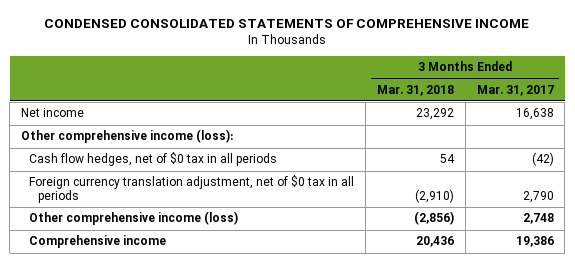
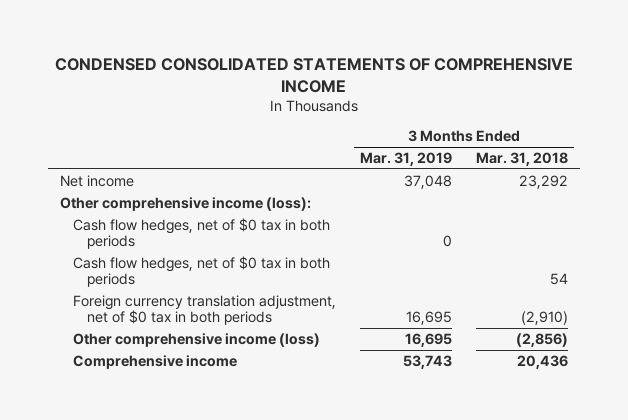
[476,84,554,96] Mar. 31, 2017 -> none
none -> [360,152,453,167] Mar. 31, 2019
none -> [73,217,331,250] Cash flow hedges, net of $0 tax in both periods
[29,152,278,167] Cash flow hedges, net of $0 tax in all periods -> [73,255,331,288] Cash flow hedges, net of $0 tax in both periods
[29,175,355,204] Foreign currency translation adjustment, net of $0 tax in all periods -> [73,294,337,326] Foreign currency translation adjustment, net of $0 tax in both periods

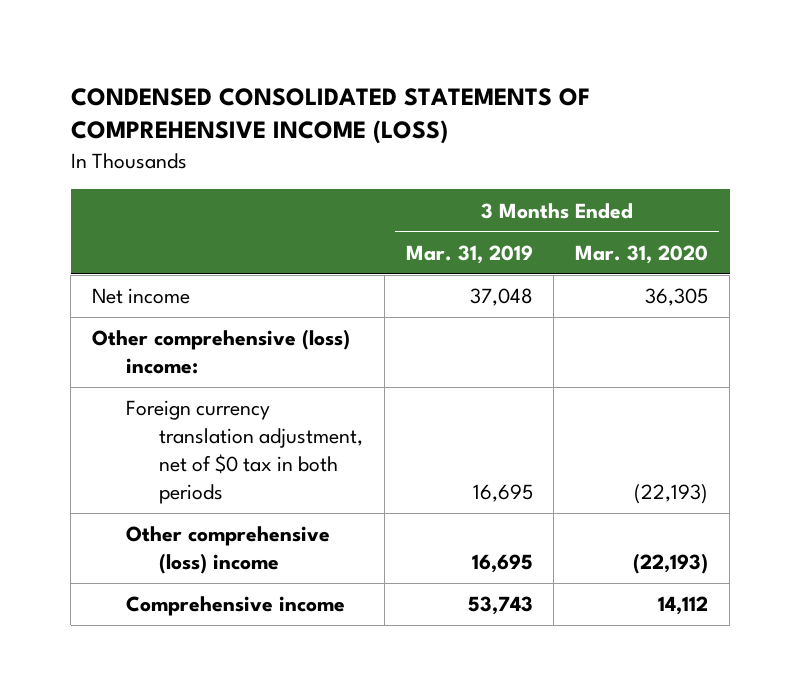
[55,57,574,94] CONDENSED CONSOLIDATED STATEMENTS OF COMPREHENSIVE INCOME -> [70,87,590,145] CONDENSED CONSOLIDATED STATEMENTS OF COMPREHENSIVE INCOME (LOSS)
[476,152,569,167] Mar. 31, 2018 -> none
none -> [575,244,709,264] Mar. 31, 2020
[73,217,331,250] Cash flow hedges, net of $0 tax in both periods -> none
[73,255,331,288] Cash flow hedges, net of $0 tax in both periods -> none
[59,196,311,211] Other comprehensive income (loss): -> [92,329,351,375] Other comprehensive (loss) income:
[73,332,321,347] Other comprehensive income (loss) -> [125,526,330,575] Other comprehensive (loss) income

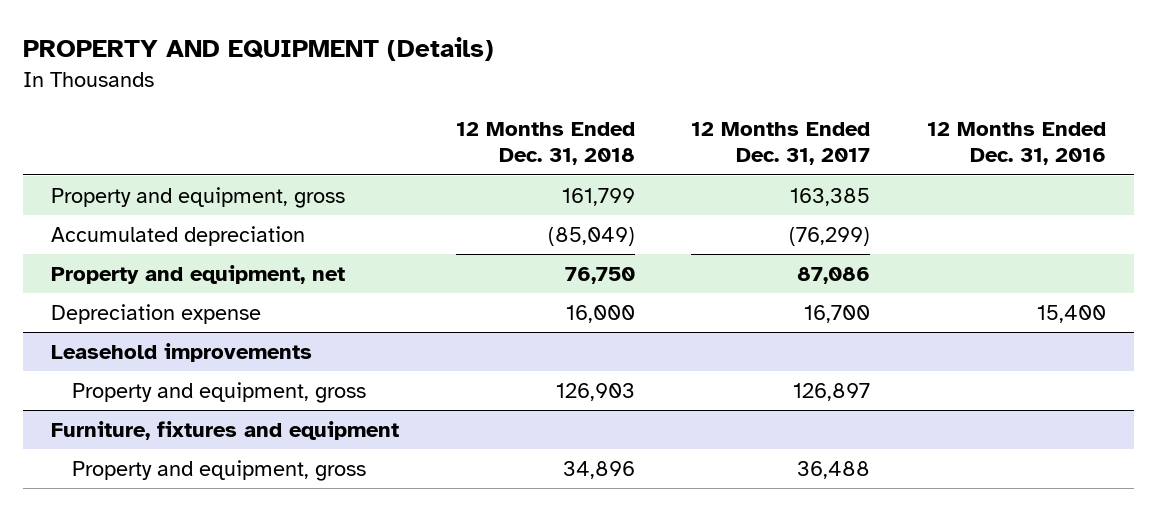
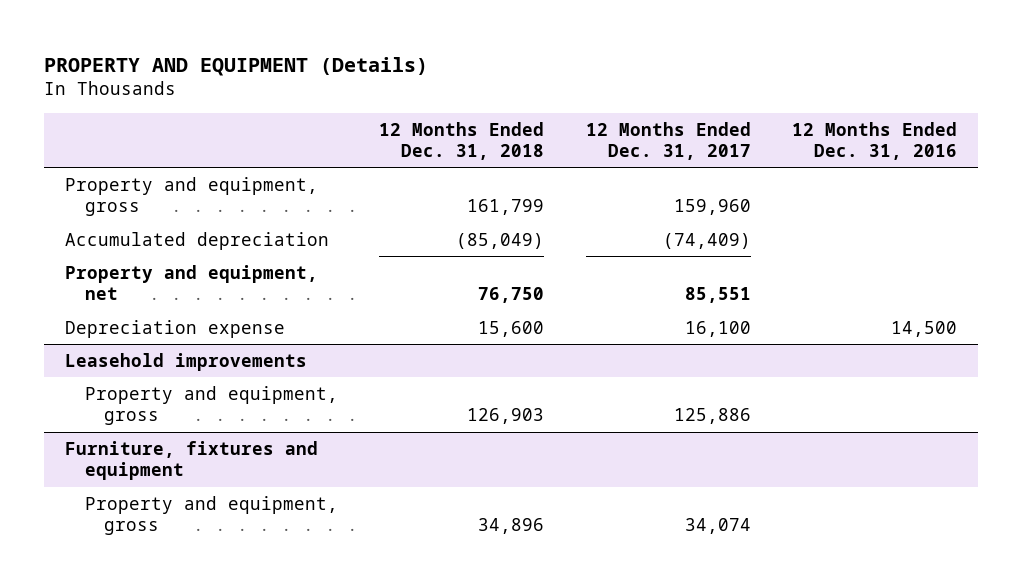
[790,188,871,207] 163,385 -> [673,199,751,216] 159,960
[789,227,871,247] (76,299) -> [662,232,751,249] (74,409)
[797,267,871,285] 87,086 -> [684,287,751,304] 85,551
[565,305,635,324] 16,000 -> [478,320,545,337] 15,600
[804,305,871,324] 16,700 -> [684,320,751,337] 16,100
[1036,305,1106,324] 15,400 -> [891,320,958,337] 14,500
[793,383,871,402] 126,897 -> [673,408,751,425] 125,886
[797,461,871,480] 36,488 -> [684,518,751,535] 34,074

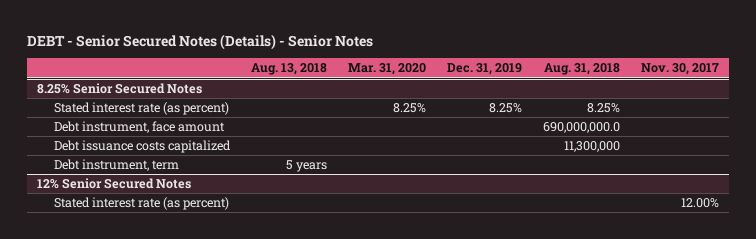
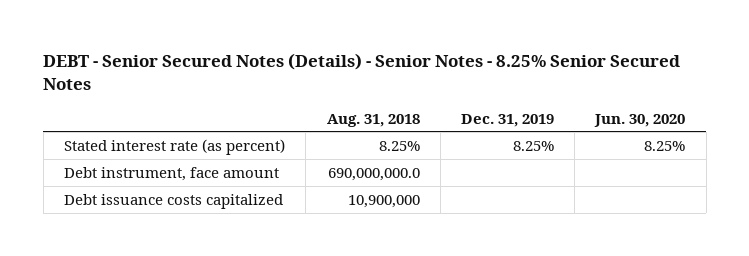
[26,33,373,50] DEBT - Senior Secured Notes (Details) - Senior Notes -> [43,52,681,90] DEBT - Senior Secured Notes (Details) - Senior Notes - 8.25% Senior Secured Notes
[250,63,327,76] Aug. 13, 2018 -> none
[347,63,426,76] Mar. 31, 2020 -> none
[640,63,719,76] Nov. 30, 2017 -> none
none -> [594,113,686,127] Jun. 30, 2020
[37,83,203,95] 8.25% Senior Secured Notes -> none
[53,159,179,172] Debt instrument, term -> none
[37,178,192,190] 12% Senior Secured Notes -> none
[53,197,229,211] Stated interest rate (as percent) -> none
[563,141,620,153] 11,300,000 -> [347,194,420,208] 10,900,000

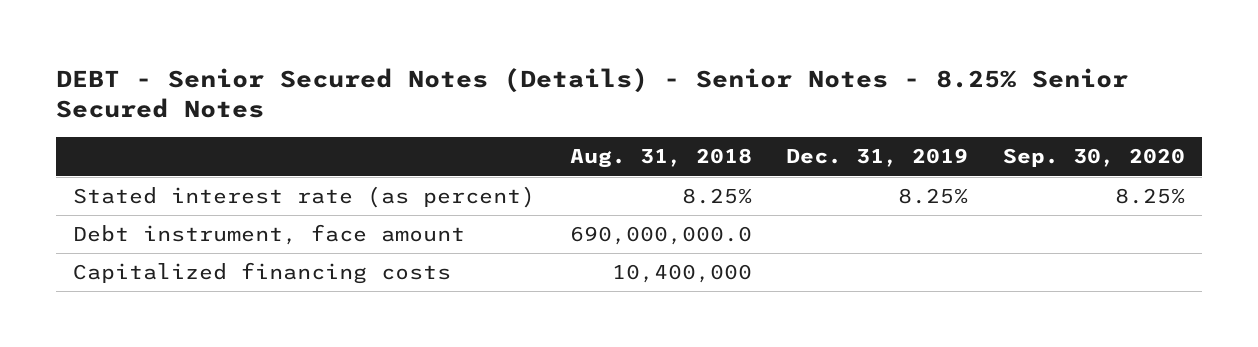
[594,113,686,127] Jun. 30, 2020 -> none
none -> [1003,148,1186,168] Sep. 30, 2020
[64,193,284,209] Debt issuance costs capitalized -> [73,262,452,285] Capitalized financing costs
[347,194,420,208] 10,900,000 -> [611,264,752,284] 10,400,000

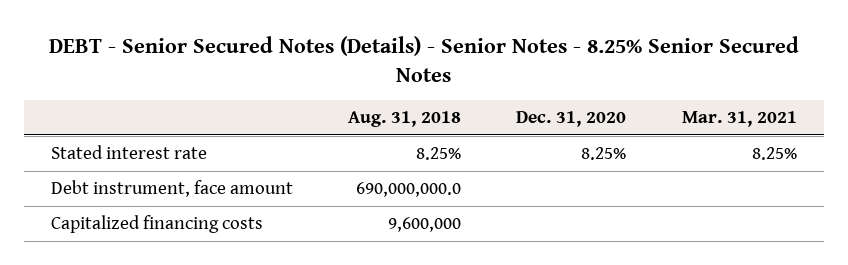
[786,148,969,168] Dec. 31, 2019 -> none
[1003,148,1186,168] Sep. 30, 2020 -> none
none -> [516,111,627,128] Dec. 31, 2020
none -> [681,111,797,128] Mar. 31, 2021
[73,186,536,209] Stated interest rate (as percent) -> [51,145,208,160] Stated interest rate
[611,264,752,284] 10,400,000 -> [388,217,462,233] 9,600,000

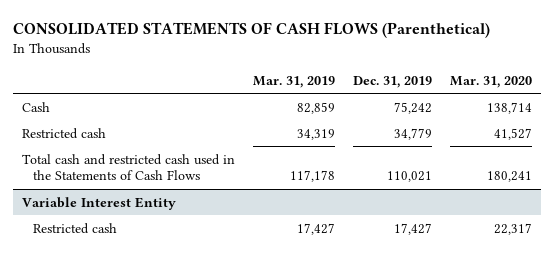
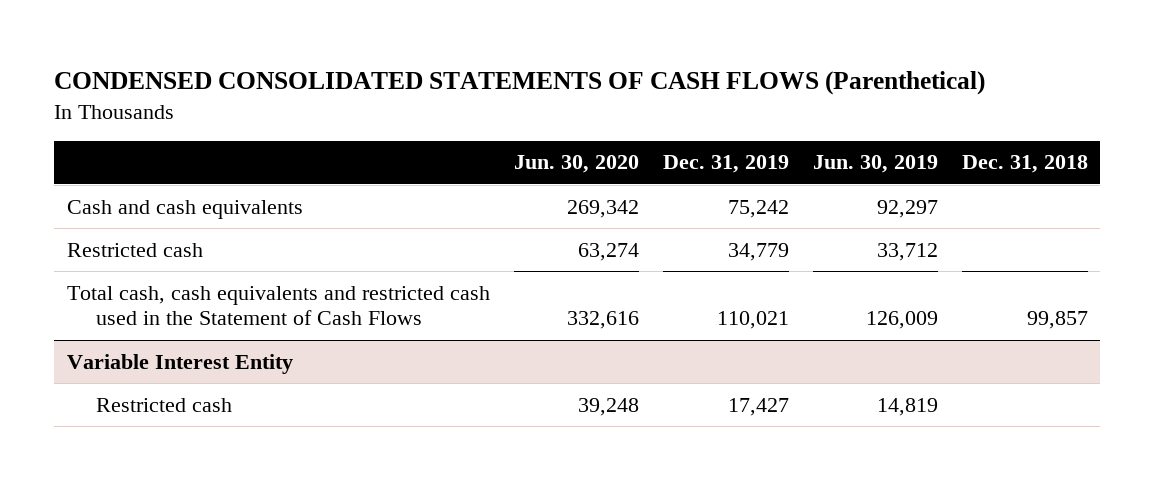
[12,22,490,39] CONSOLIDATED STATEMENTS OF CASH FLOWS (Parenthetical) -> [54,70,986,95] CONDENSED CONSOLIDATED STATEMENTS OF CASH FLOWS (Parenthetical)
[252,75,335,88] Mar. 31, 2019 -> none
[449,75,532,88] Mar. 31, 2020 -> none
none -> [513,155,639,174] Jun. 30, 2020
none -> [813,155,939,174] Jun. 30, 2019
none -> [962,155,1089,174] Dec. 31, 2018
[21,101,50,112] Cash -> [66,199,303,219] Cash and cash equivalents
[21,153,235,180] Total cash and restricted cash used in the Statements of Cash Flows -> [66,285,490,326] Total cash, cash equivalents and restricted cash used in the Statement of Cash Flows

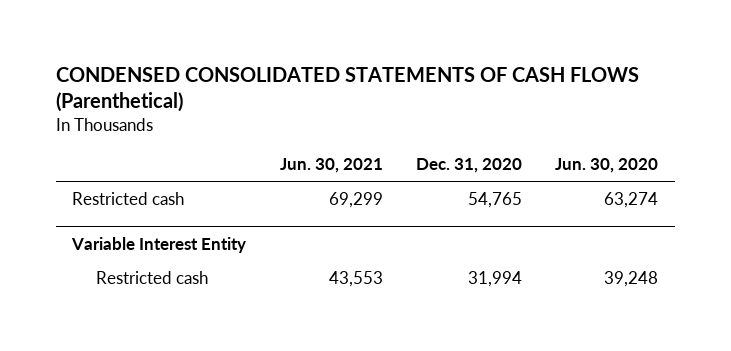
[662,155,789,174] Dec. 31, 2019 -> none
[813,155,939,174] Jun. 30, 2019 -> none
[962,155,1089,174] Dec. 31, 2018 -> none
none -> [279,158,383,174] Jun. 30, 2021
none -> [415,158,522,174] Dec. 31, 2020
[66,199,303,219] Cash and cash equivalents -> none
[66,285,490,326] Total cash, cash equivalents and restricted cash used in the Statement of Cash Flows -> none

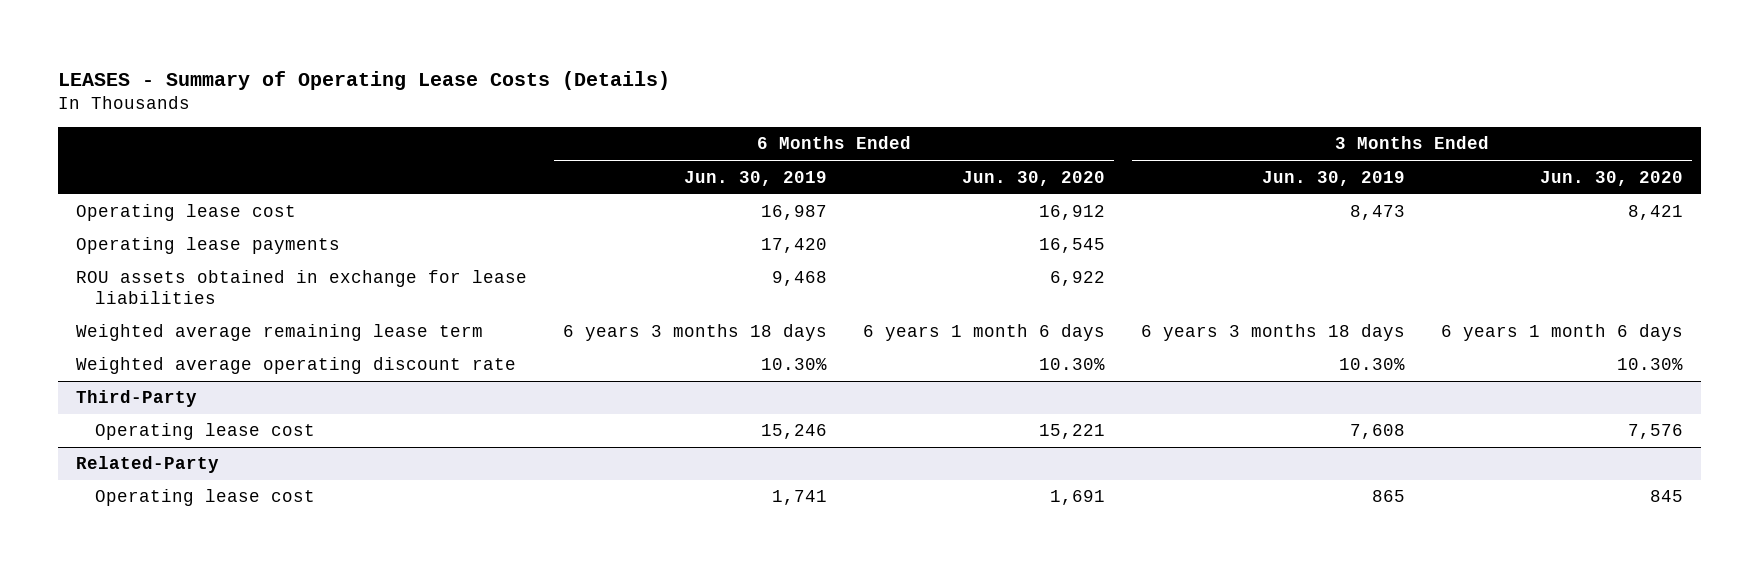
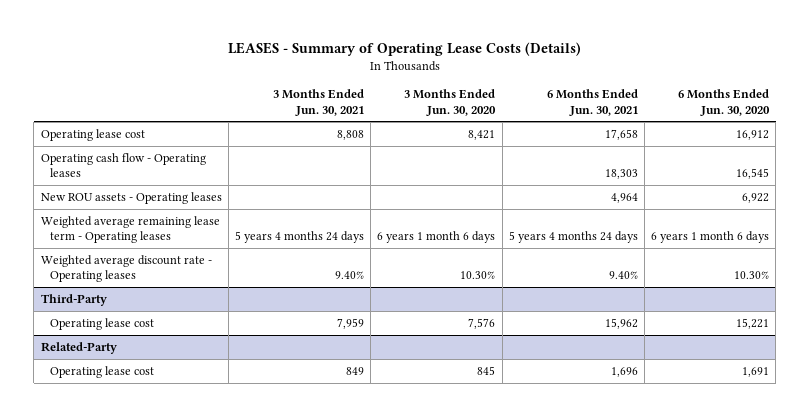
[684,170,828,186] Jun. 30, 2019 -> none
[1262,170,1406,186] Jun. 30, 2019 -> none
none -> [272,89,364,116] 3 Months Ended Jun. 30, 2021
none -> [546,89,638,116] 6 Months Ended Jun. 30, 2021
[76,237,341,255] Operating lease payments -> [40,153,206,178] Operating cash flow - Operating leases
[76,270,528,304] ROU assets obtained in exchange for lease liabilities -> [40,192,222,205] New ROU assets - Operating leases
[76,324,484,342] Weighted average remaining lease term -> [40,216,220,244] Weighted average remaining lease term - Operating leases
[76,357,517,375] Weighted average operating discount rate -> [40,255,212,283] Weighted average discount rate - Operating leases

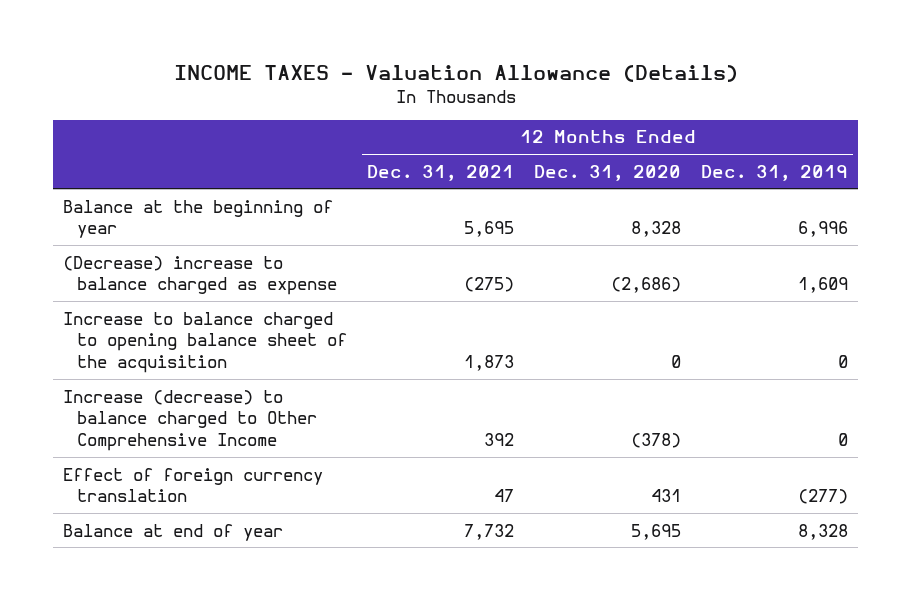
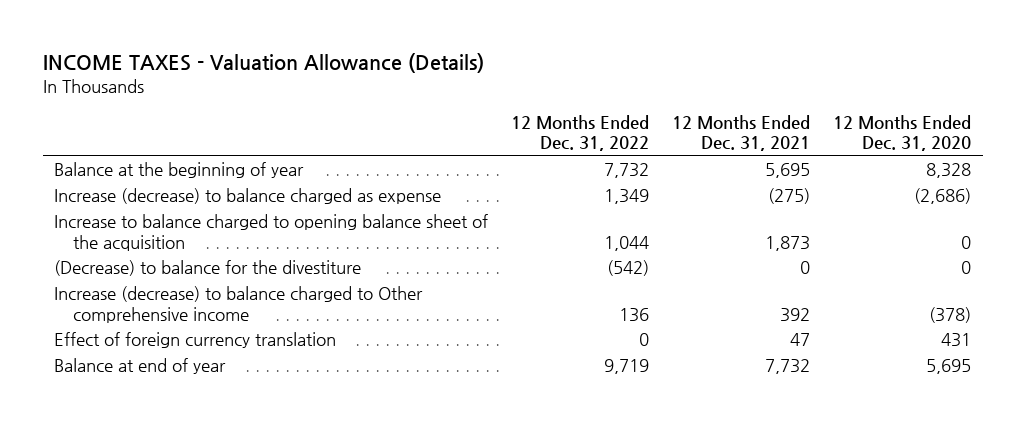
[701,164,849,181] Dec. 31, 2019 -> none
none -> [511,114,650,152] 12 Months Ended Dec. 31, 2022
[63,255,338,296] (Decrease) increase to balance charged as expense -> [54,187,442,204] Increase (decrease) to balance charged as expense
none -> [54,259,362,276] (Decrease) to balance for the divestiture
[63,389,318,452] Increase (decrease) to balance charged to Other Comprehensive Income -> [54,285,424,323] Increase (decrease) to balance charged to Other comprehensive income

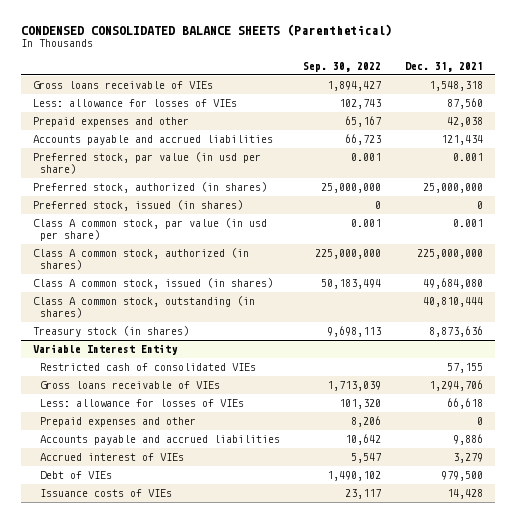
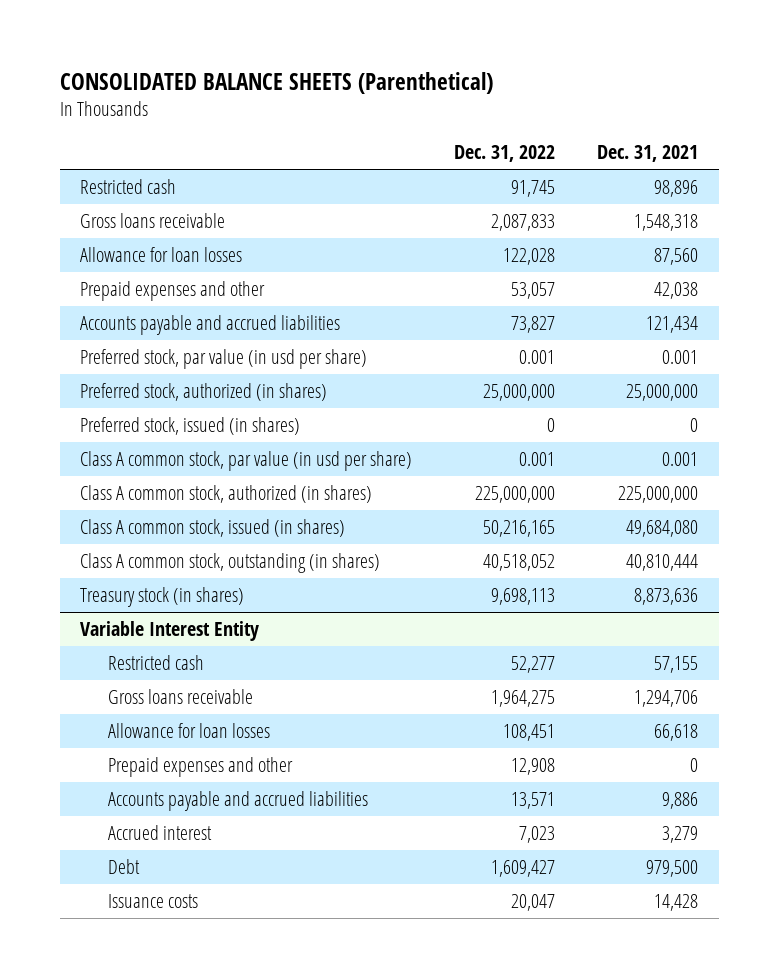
[20,23,392,36] CONDENSED CONSOLIDATED BALANCE SHEETS (Parenthetical) -> [59,71,493,94] CONSOLIDATED BALANCE SHEETS (Parenthetical)
[303,61,382,72] Sep. 30, 2022 -> none
none -> [454,145,556,163] Dec. 31, 2022
none -> [80,178,177,194] Restricted cash
[32,81,213,90] Gross loans receivable of VIEs -> [80,212,226,228] Gross loans receivable
[32,99,237,108] Less: allowance for losses of VIEs -> [80,246,243,262] Allowance for loan losses
[39,363,256,372] Restricted cash of consolidated VIEs -> [108,654,205,670] Restricted cash
[39,381,220,390] Gross loans receivable of VIEs -> [108,688,254,704] Gross loans receivable
[39,399,244,408] Less: allowance for losses of VIEs -> [108,722,271,738] Allowance for loan losses
[39,453,184,462] Accrued interest of VIEs -> [108,824,213,840] Accrued interest
[39,471,112,480] Debt of VIEs -> [108,858,141,874] Debt
[39,489,172,498] Issuance costs of VIEs -> [108,893,199,908] Issuance costs

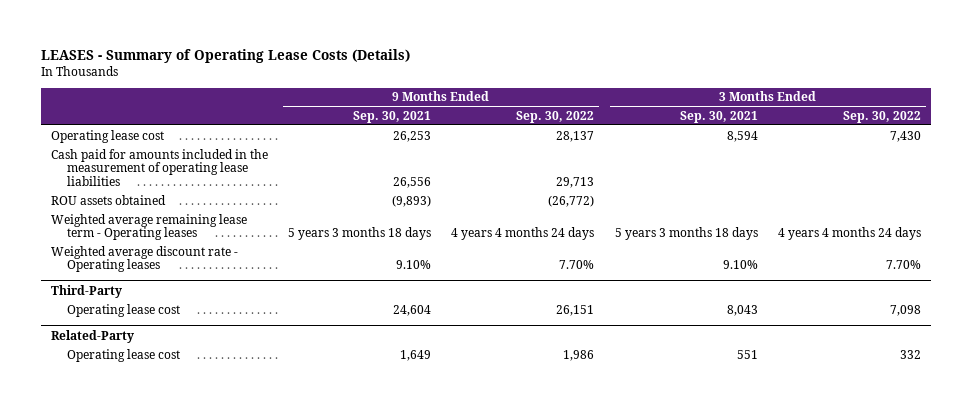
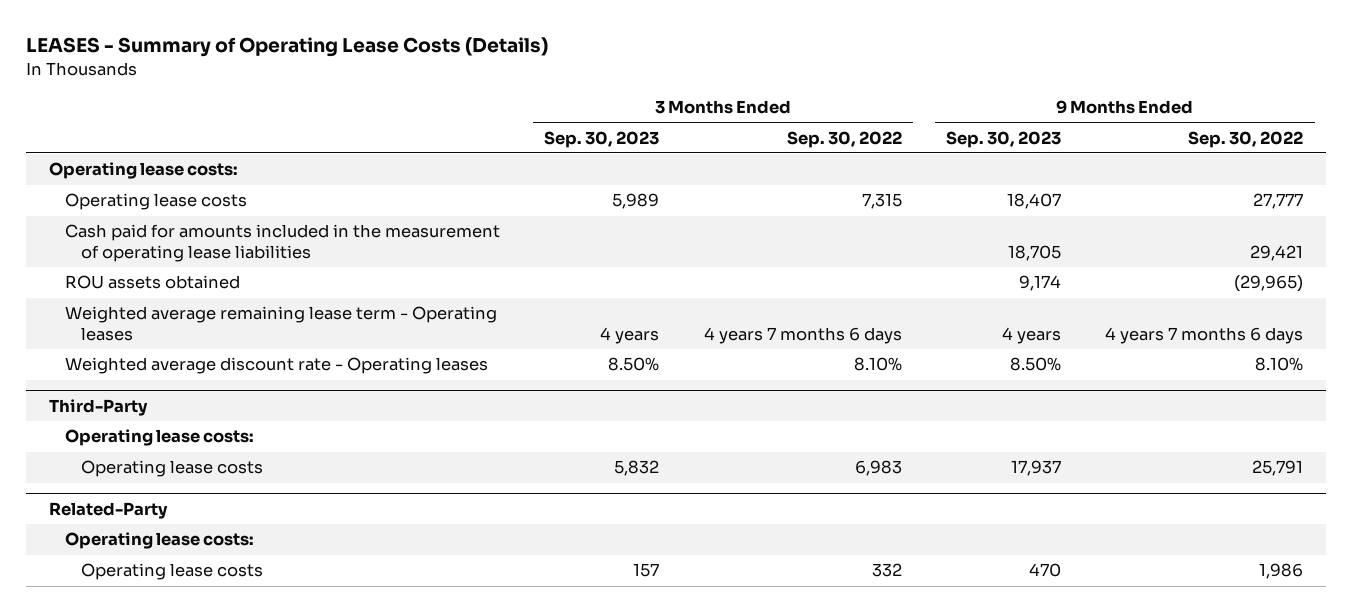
[353,110,432,123] Sep. 30, 2021 -> none
[679,110,758,123] Sep. 30, 2021 -> none
none -> [544,130,660,148] Sep. 30, 2023
none -> [946,130,1062,148] Sep. 30, 2023
none -> [48,162,238,180] Operating lease costs:
[51,129,165,143] Operating lease cost -> [64,193,247,211] Operating lease costs
[556,130,595,142] 28,137 -> [1253,193,1304,210] 27,777
[889,130,921,142] 7,430 -> [861,193,902,210] 7,315
[556,177,595,189] 29,713 -> [1250,244,1304,261] 29,421
[548,194,595,207] (26,772) -> [1234,275,1304,293] (29,965)
[451,227,595,241] 4 years 4 months 24 days -> [1105,326,1304,344] 4 years 7 months 6 days
[777,227,921,241] 4 years 4 months 24 days -> [703,326,902,344] 4 years 7 months 6 days
[559,260,595,270] 7.70% -> [1255,357,1304,372] 8.10%
[885,260,921,270] 7.70% -> [853,357,902,372] 8.10%
none -> [64,429,254,447] Operating lease costs:
[67,303,181,317] Operating lease cost -> [81,460,264,478] Operating lease costs
[556,304,595,316] 26,151 -> [1252,460,1304,477] 25,791
[889,304,921,316] 7,098 -> [854,460,902,477] 6,983
none -> [64,532,254,550] Operating lease costs:
[67,348,181,362] Operating lease cost -> [81,563,264,581] Operating lease costs

